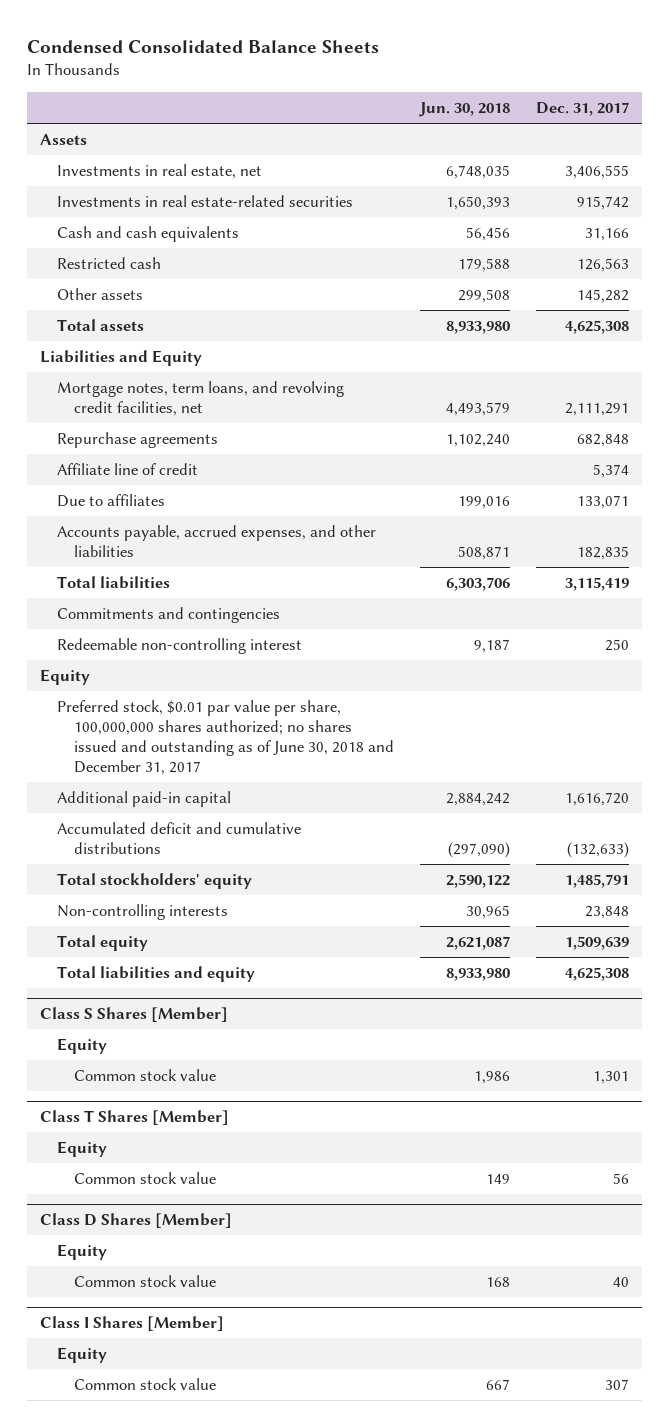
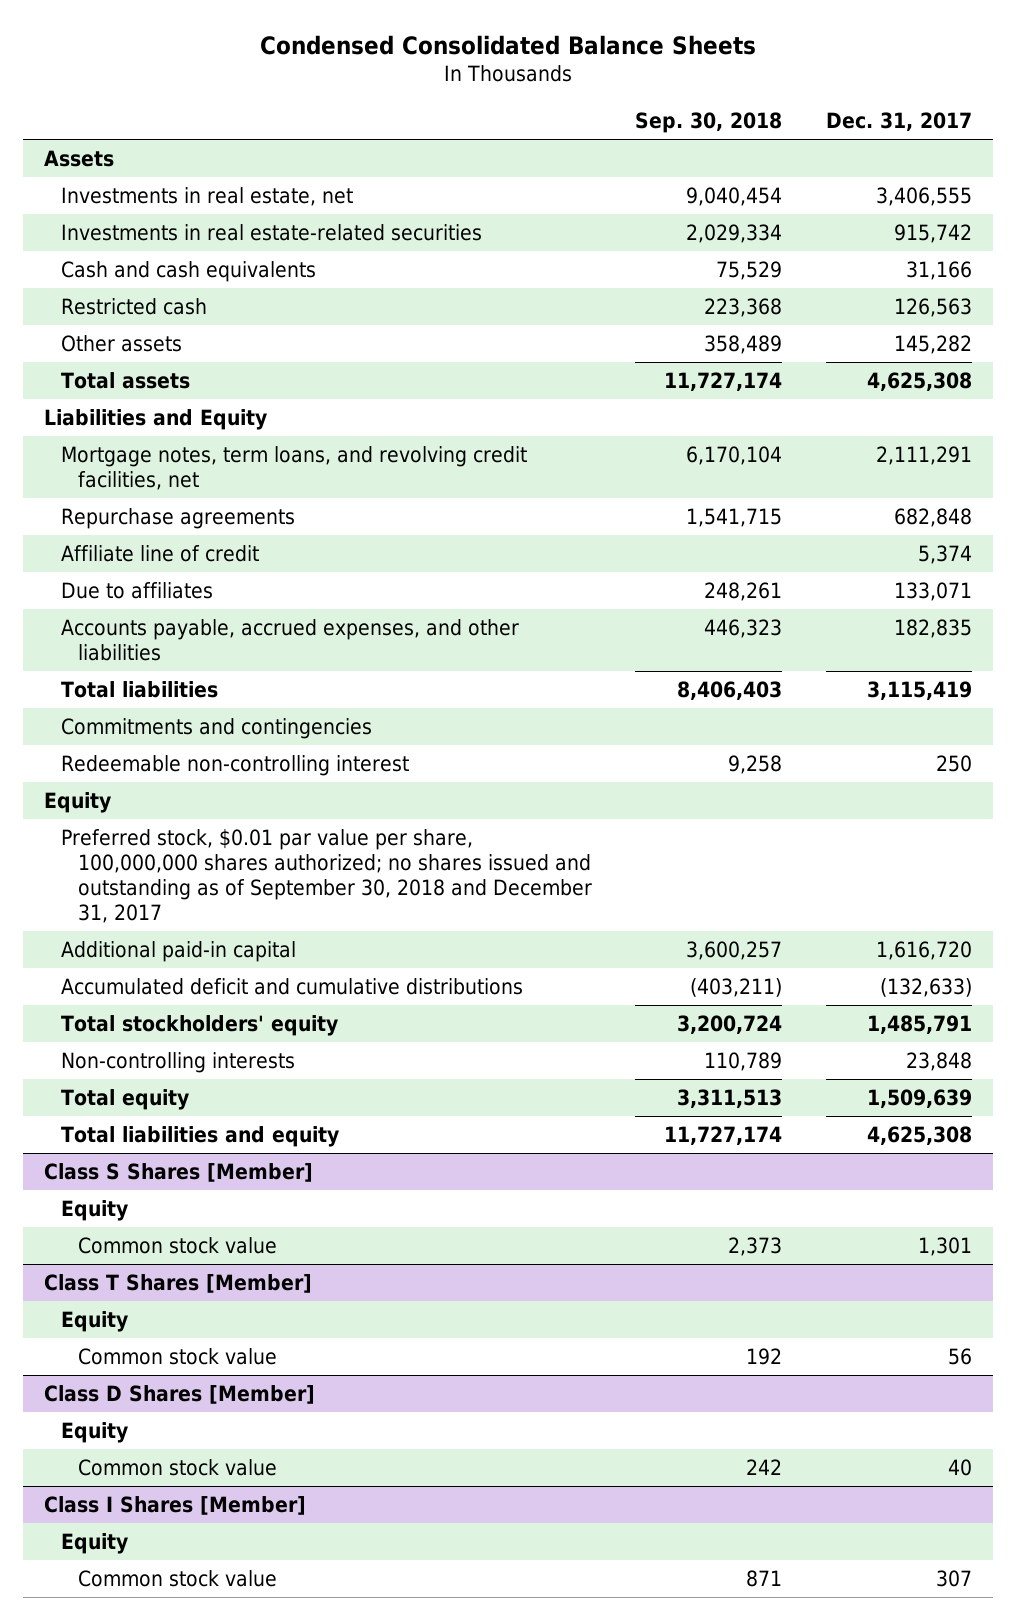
[418,102,510,118] Jun. 30, 2018 -> none
none -> [635,111,783,133] Sep. 30, 2018
[56,700,394,776] Preferred stock, $0.01 par value per share, 100,000,000 shares authorized; no shares issued and outstanding as of June 30, 2018 and December 31, 2017 -> [61,829,593,923] Preferred stock, $0.01 par value per share, 100,000,000 shares authorized; no shares issued and outstanding as of September 30, 2018 and December 31, 2017

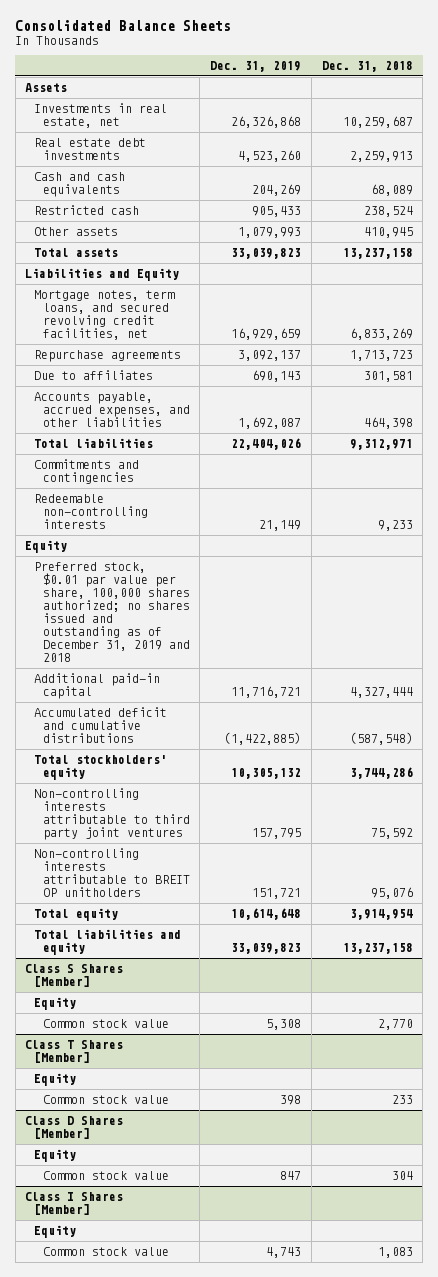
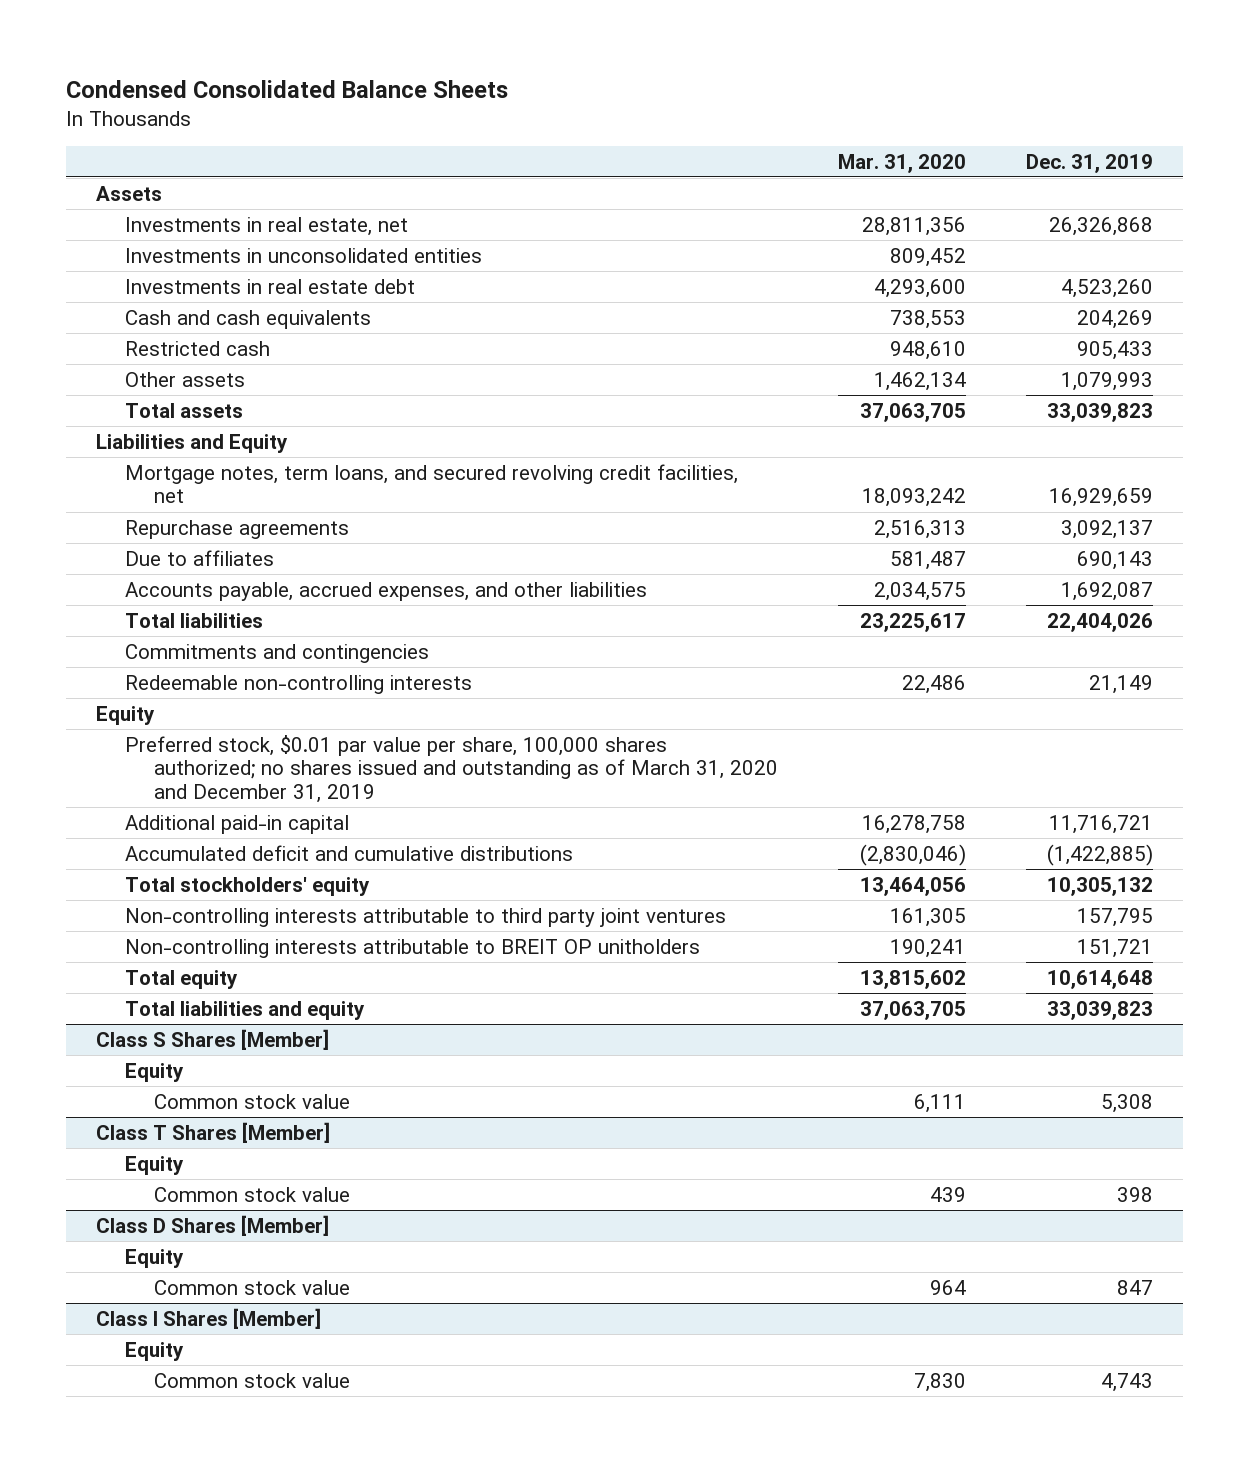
[15,19,232,31] Consolidated Balance Sheets -> [66,80,509,99] Condensed Consolidated Balance Sheets
[321,60,413,72] Dec. 31, 2018 -> none
none -> [837,153,966,173] Mar. 31, 2020
none -> [125,247,483,263] Investments in unconsolidated entities
[34,138,147,161] Real estate debt investments -> [125,278,416,294] Investments in real estate debt
[34,562,190,663] Preferred stock, $0.01 par value per share, 100,000 shares authorized; no shares issued and outstanding as of December 31, 2019 and 2018 -> [125,734,778,804] Preferred stock, $0.01 par value per share, 100,000 shares authorized; no shares issued and outstanding as of March 31, 2020 and December 31, 2019

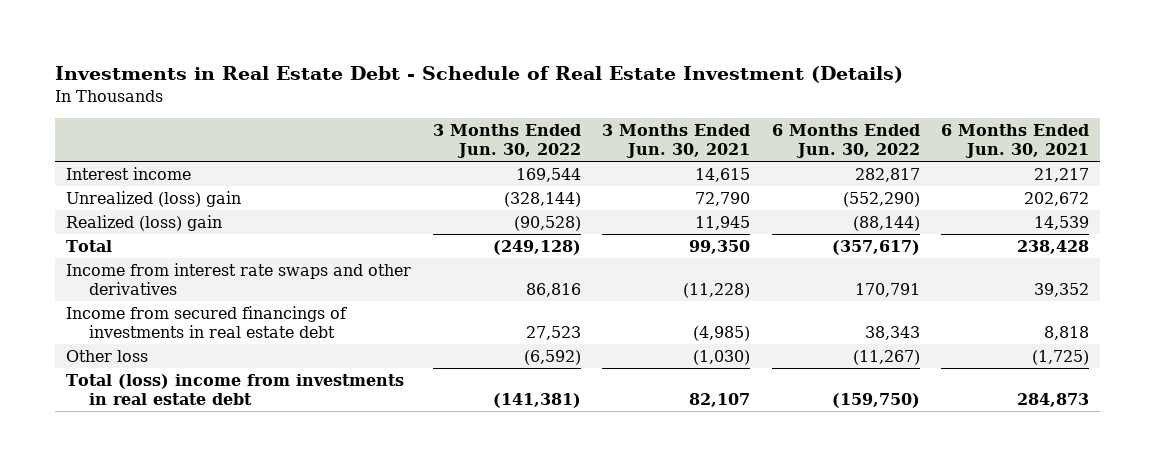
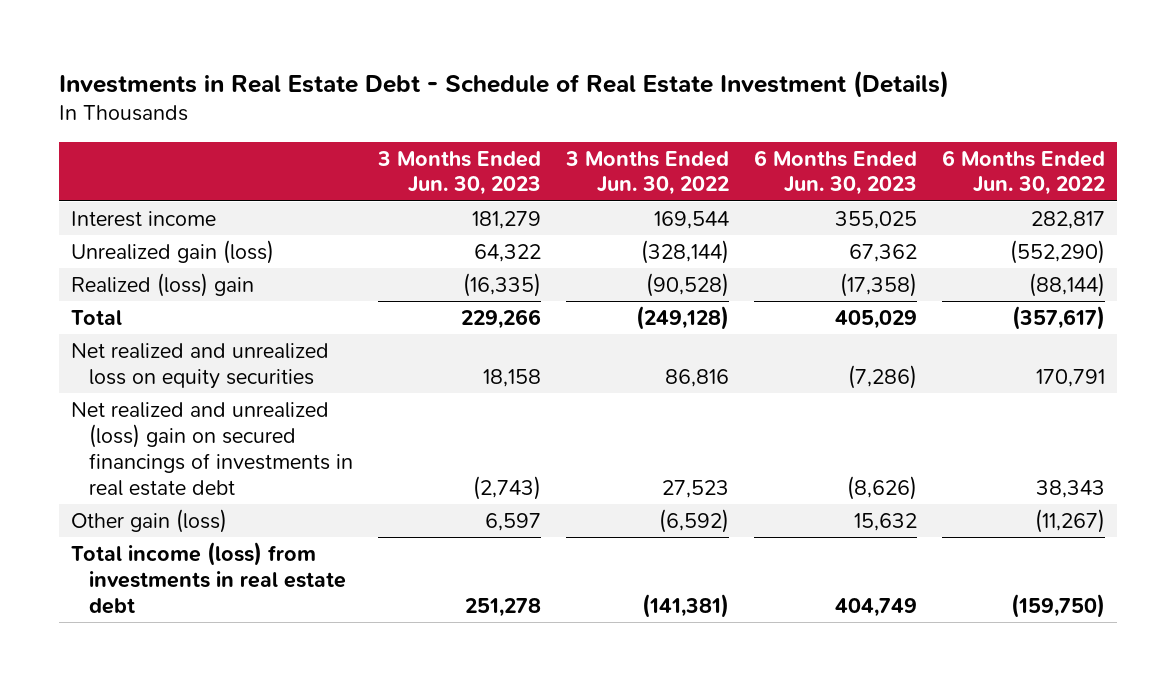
[602,124,751,159] 3 Months Ended Jun. 30, 2021 -> none
[941,124,1090,159] 6 Months Ended Jun. 30, 2021 -> none
none -> [377,150,542,196] 3 Months Ended Jun. 30, 2023
none -> [753,149,917,196] 6 Months Ended Jun. 30, 2023
[66,190,242,207] Unrealized (loss) gain -> [71,239,275,264] Unrealized gain (loss)
[66,262,412,295] Income from interest rate swaps and other derivatives -> [71,342,330,389] Net realized and unrealized loss on equity securities
[66,305,348,338] Income from secured financings of investments in real estate debt -> [71,401,354,496] Net realized and unrealized (loss) gain on secured financings of investments in real estate debt
[66,349,149,362] Other loss -> [71,508,228,533] Other gain (loss)
[66,373,405,405] Total (loss) income from investments in real estate debt -> [71,541,347,614] Total income (loss) from investments in real estate debt

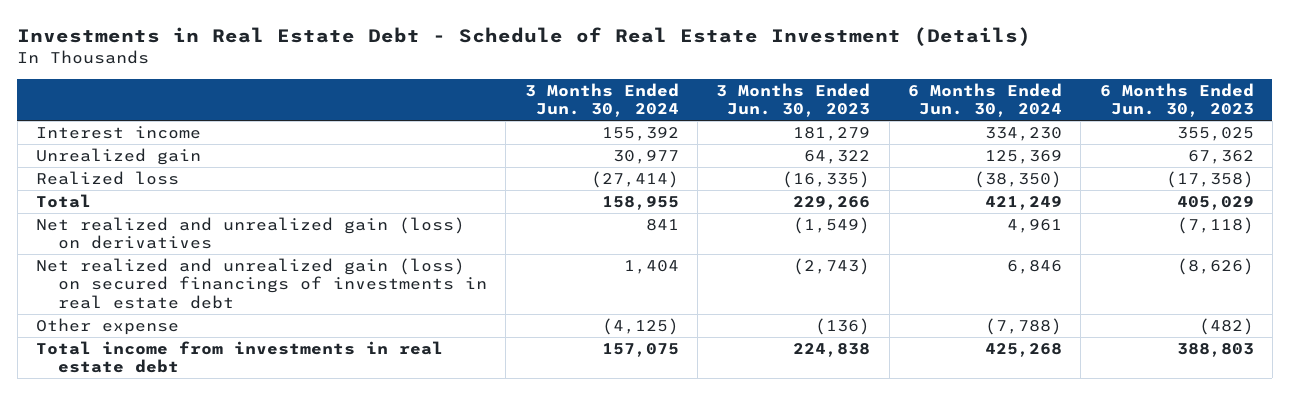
[564,150,729,196] 3 Months Ended Jun. 30, 2022 -> none
[941,149,1105,196] 6 Months Ended Jun. 30, 2022 -> none
none -> [524,82,679,118] 3 Months Ended Jun. 30, 2024
none -> [907,82,1062,118] 6 Months Ended Jun. 30, 2024
[71,239,275,264] Unrealized gain (loss) -> [36,147,202,165] Unrealized gain
[71,272,255,297] Realized (loss) gain -> [36,170,180,185] Realized loss
[71,342,330,389] Net realized and unrealized loss on equity securities -> [36,216,466,250] Net realized and unrealized gain (loss) on derivatives
[483,368,542,387] 18,158 -> [793,216,871,234] (1,549)
[847,364,917,389] (7,286) -> [1176,216,1254,234] (7,118)
[71,401,354,496] Net realized and unrealized (loss) gain on secured financings of investments in real estate debt -> [36,257,488,310] Net realized and unrealized gain (loss) on secured financings of investments in real estate debt
[71,508,228,533] Other gain (loss) -> [36,317,180,335] Other expense
[485,512,542,531] 6,597 -> [815,317,871,335] (136)
[853,512,917,531] 15,632 -> [1198,317,1254,335] (482)
[71,541,347,614] Total income (loss) from investments in real estate debt -> [36,340,444,374] Total income from investments in real estate debt
[465,597,542,617] 251,278 -> [793,342,871,357] 224,838
[834,597,917,617] 404,749 -> [1176,342,1254,357] 388,803

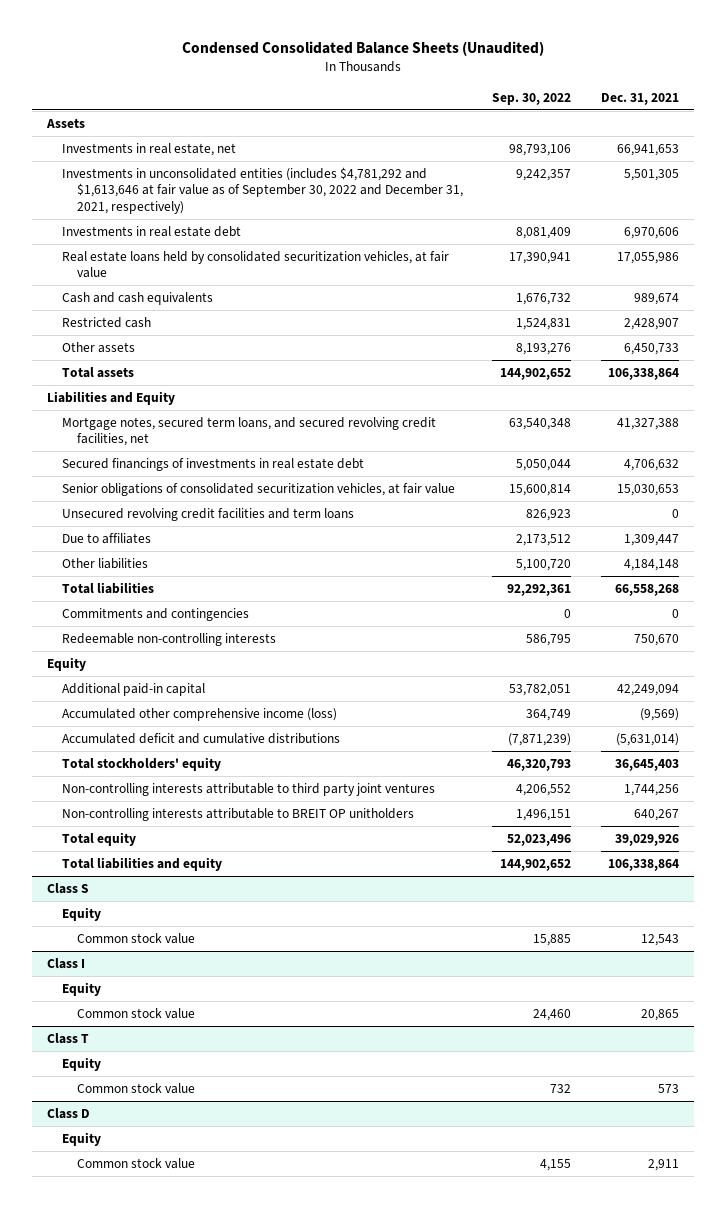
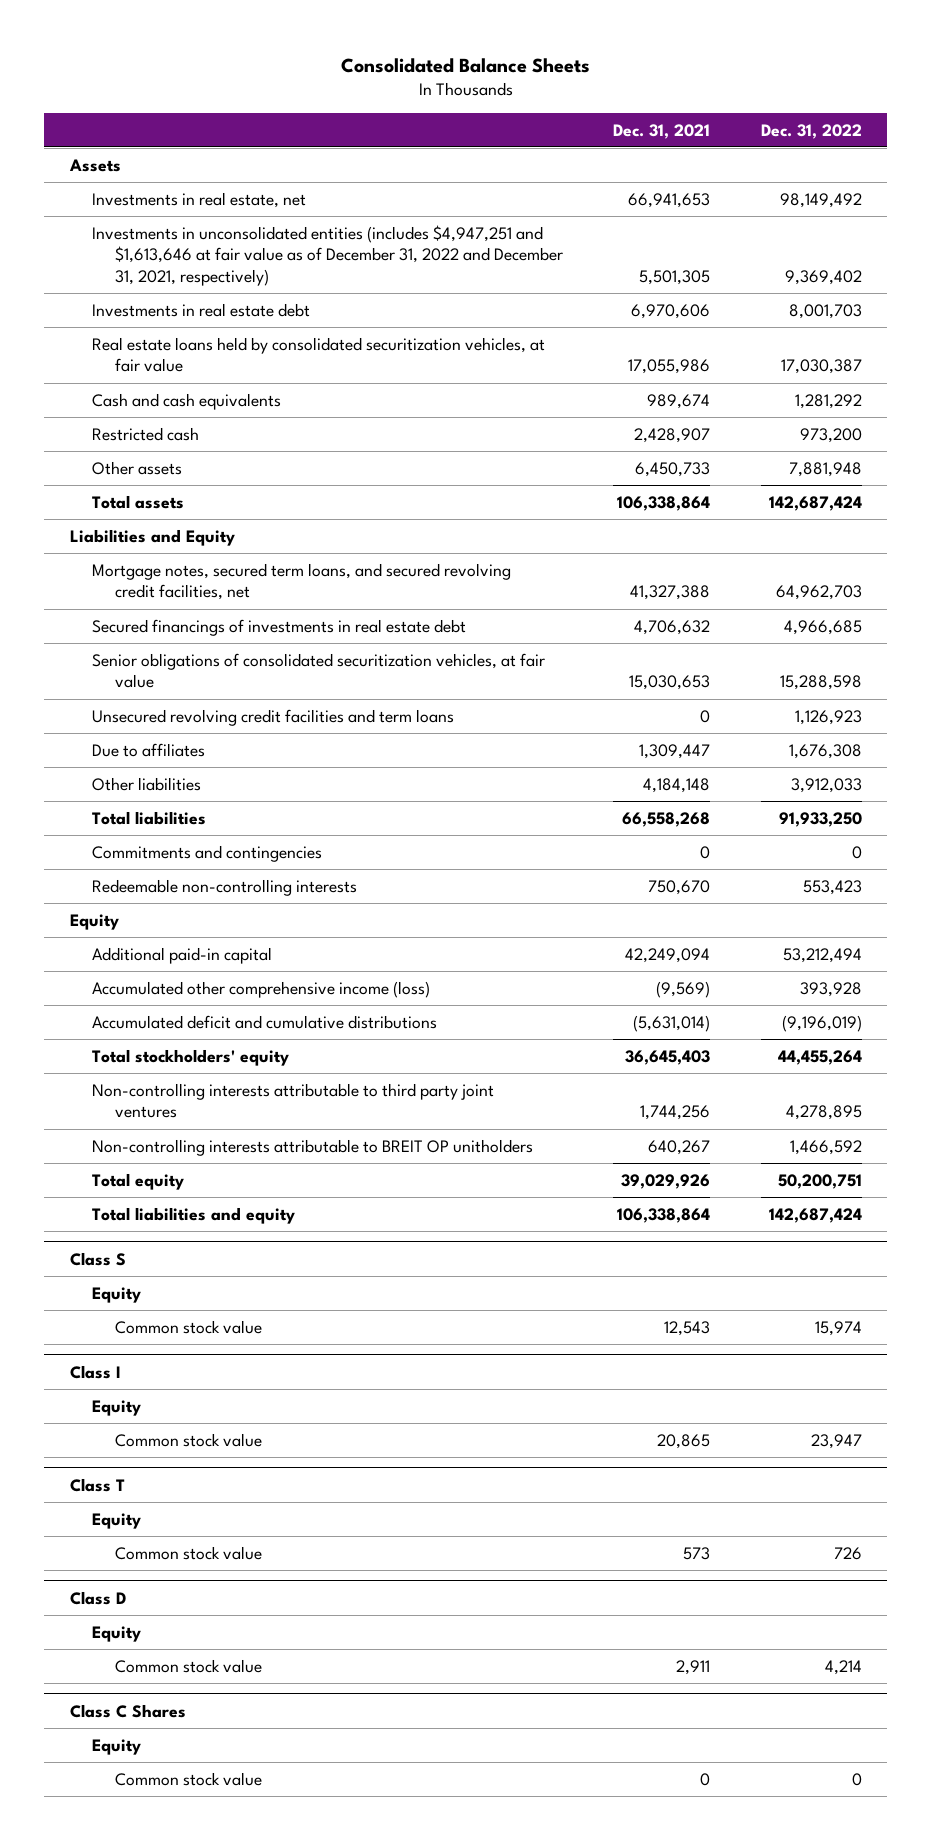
[182,41,545,57] Condensed Consolidated Balance Sheets (Unaudited) -> [340,57,590,73] Consolidated Balance Sheets
[492,92,572,105] Sep. 30, 2022 -> none
none -> [760,123,862,139] Dec. 31, 2022
[61,166,463,214] Investments in unconsolidated entities (includes $4,781,292 and $1,613,646 at fair value as of September 30, 2022 and December 31, 2021, respectively) -> [92,224,564,287] Investments in unconsolidated entities (includes $4,947,251 and $1,613,646 at fair value as of December 31, 2022 and December 31, 2021, respectively)
none -> [69,1703,186,1718] Class C Shares
none -> [92,1738,142,1755] Equity
none -> [115,1771,263,1786] Common stock value

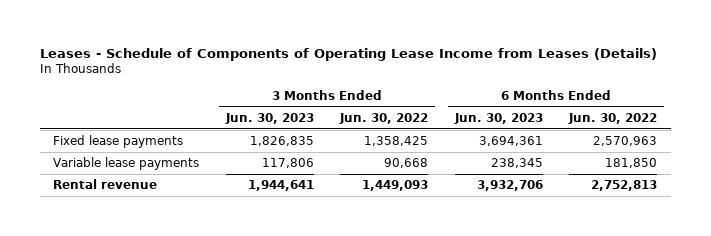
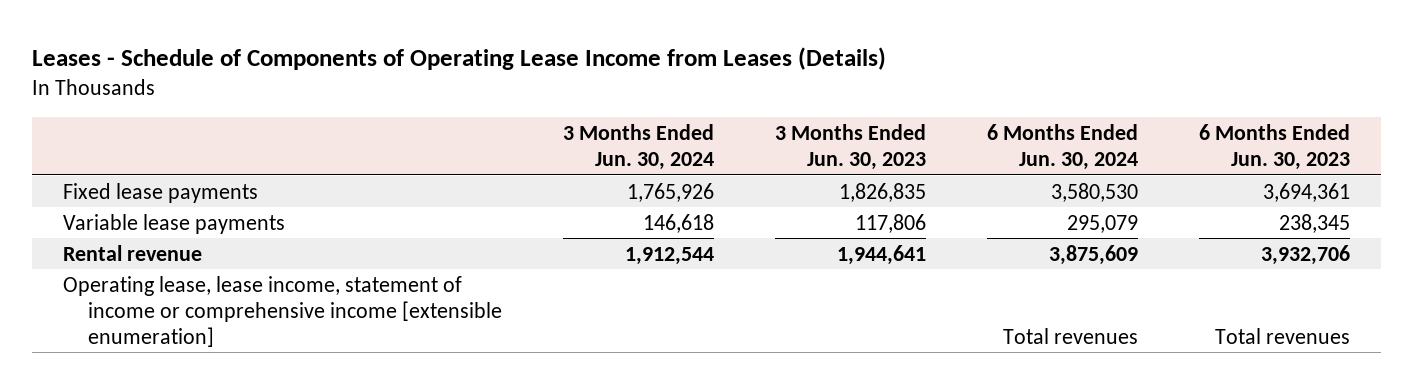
[339,112,429,124] Jun. 30, 2022 -> none
[568,112,658,124] Jun. 30, 2022 -> none
none -> [562,123,714,170] 3 Months Ended Jun. 30, 2024
none -> [987,123,1139,170] 6 Months Ended Jun. 30, 2024
none -> [62,275,502,347] Operating lease, lease income, statement of income or comprehensive income [extensible enumeration]

